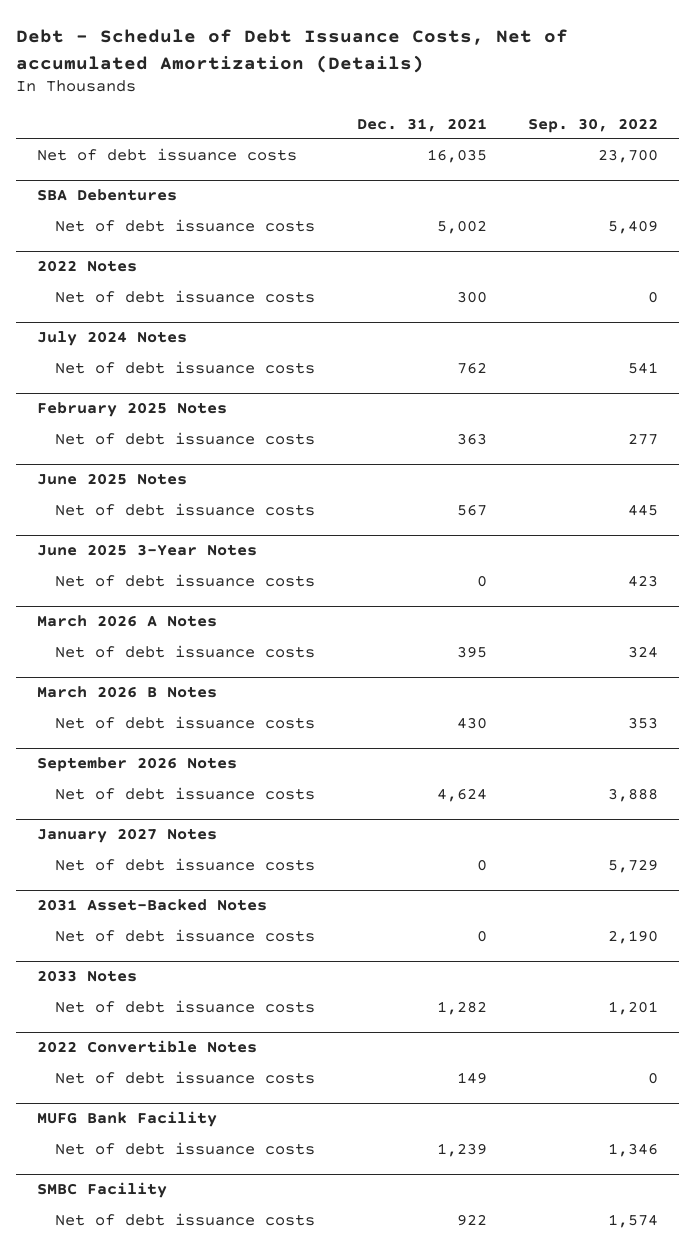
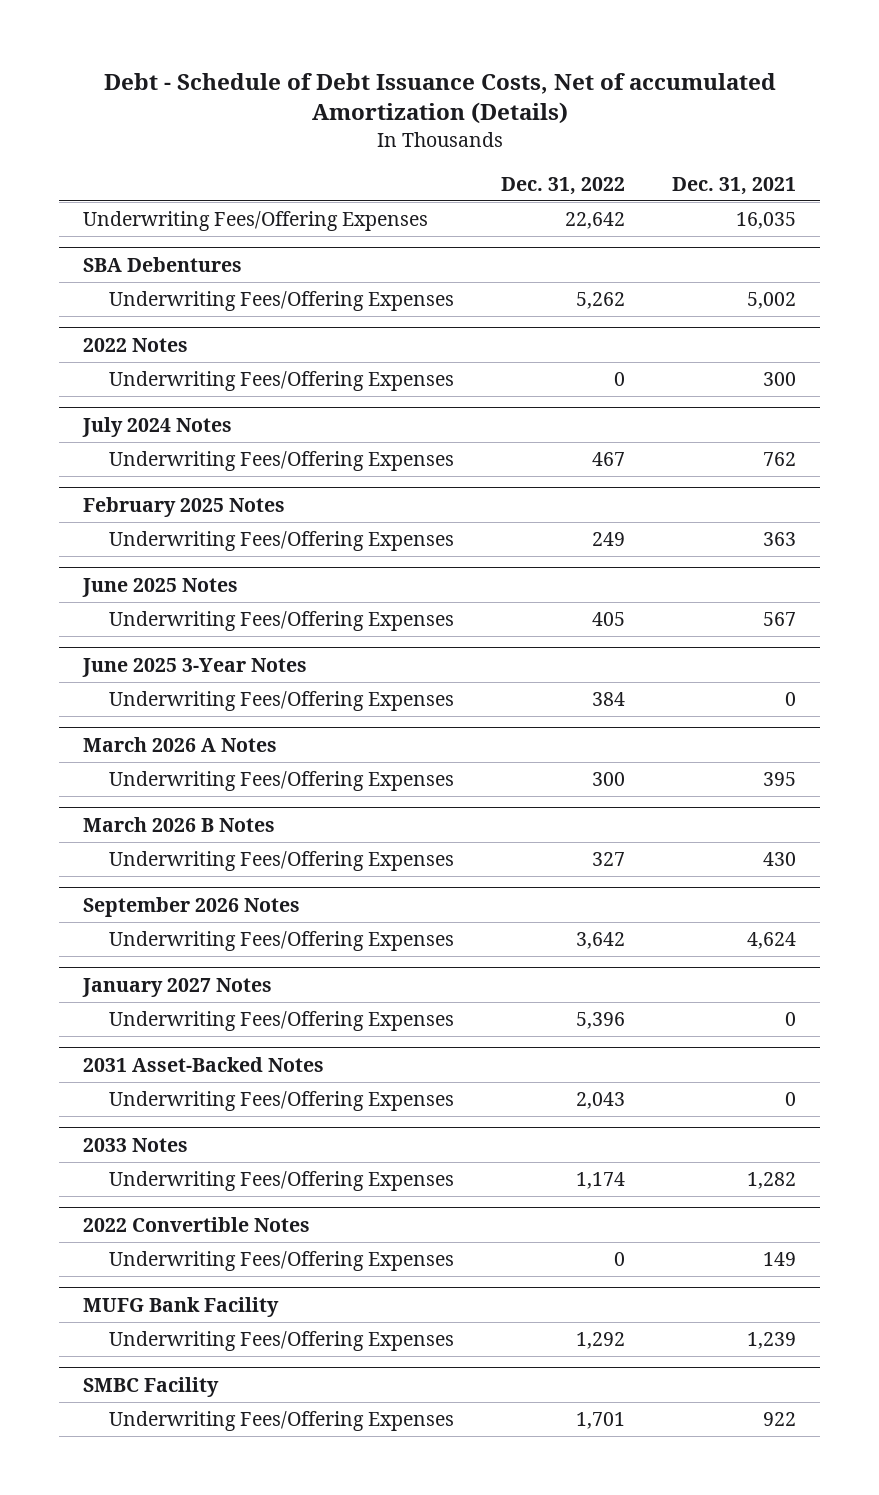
[528,117,659,133] Sep. 30, 2022 -> none
none -> [500,176,625,195] Dec. 31, 2022
[36,148,297,162] Net of debt issuance costs -> [83,211,429,232] Underwriting Fees/Offering Expenses
[55,219,316,233] Net of debt issuance costs -> [108,291,454,312] Underwriting Fees/Offering Expenses
[55,290,316,304] Net of debt issuance costs -> [108,371,454,392] Underwriting Fees/Offering Expenses
[55,361,316,375] Net of debt issuance costs -> [108,451,454,472] Underwriting Fees/Offering Expenses
[55,432,316,446] Net of debt issuance costs -> [108,531,454,552] Underwriting Fees/Offering Expenses
[55,503,316,517] Net of debt issuance costs -> [108,611,454,632] Underwriting Fees/Offering Expenses
[55,574,316,588] Net of debt issuance costs -> [108,691,454,712] Underwriting Fees/Offering Expenses
[55,645,316,659] Net of debt issuance costs -> [108,771,454,792] Underwriting Fees/Offering Expenses
[55,716,316,730] Net of debt issuance costs -> [108,851,454,872] Underwriting Fees/Offering Expenses
[55,787,316,801] Net of debt issuance costs -> [108,931,454,952] Underwriting Fees/Offering Expenses
[55,858,316,872] Net of debt issuance costs -> [108,1011,454,1032] Underwriting Fees/Offering Expenses
[55,929,316,943] Net of debt issuance costs -> [108,1091,454,1112] Underwriting Fees/Offering Expenses
[55,1000,316,1014] Net of debt issuance costs -> [108,1171,454,1192] Underwriting Fees/Offering Expenses
[55,1071,316,1085] Net of debt issuance costs -> [108,1251,454,1272] Underwriting Fees/Offering Expenses
[55,1142,316,1156] Net of debt issuance costs -> [108,1331,454,1352] Underwriting Fees/Offering Expenses
[55,1213,316,1227] Net of debt issuance costs -> [108,1411,454,1432] Underwriting Fees/Offering Expenses

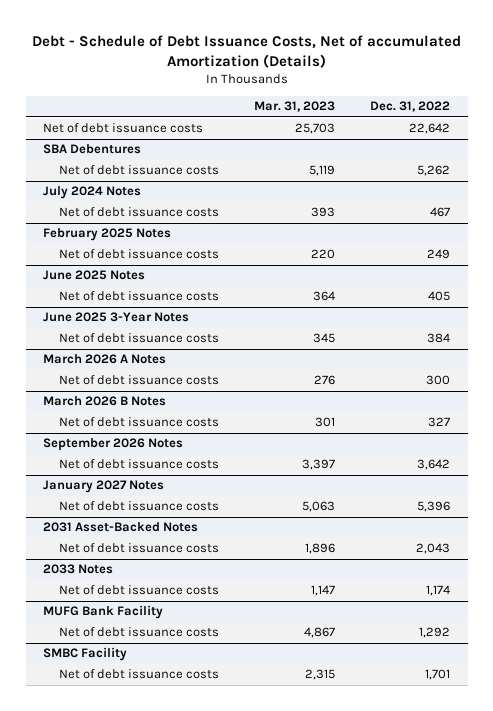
[672,176,797,195] Dec. 31, 2021 -> none
none -> [254,101,336,113] Mar. 31, 2023
[83,211,429,232] Underwriting Fees/Offering Expenses -> [43,123,204,134] Net of debt issuance costs
[83,338,189,353] 2022 Notes -> none
[108,371,454,392] Underwriting Fees/Offering Expenses -> none
[108,291,454,312] Underwriting Fees/Offering Expenses -> [59,165,220,176] Net of debt issuance costs
[108,451,454,472] Underwriting Fees/Offering Expenses -> [59,207,220,218] Net of debt issuance costs
[108,531,454,552] Underwriting Fees/Offering Expenses -> [59,249,220,260] Net of debt issuance costs
[108,611,454,632] Underwriting Fees/Offering Expenses -> [59,291,220,302] Net of debt issuance costs
[108,691,454,712] Underwriting Fees/Offering Expenses -> [59,333,220,344] Net of debt issuance costs
[108,771,454,792] Underwriting Fees/Offering Expenses -> [59,375,220,386] Net of debt issuance costs
[108,851,454,872] Underwriting Fees/Offering Expenses -> [59,417,220,428] Net of debt issuance costs
[108,931,454,952] Underwriting Fees/Offering Expenses -> [59,459,220,470] Net of debt issuance costs
[108,1011,454,1032] Underwriting Fees/Offering Expenses -> [59,501,220,512] Net of debt issuance costs
[108,1091,454,1112] Underwriting Fees/Offering Expenses -> [59,543,220,554] Net of debt issuance costs
[83,1217,311,1233] 2022 Convertible Notes -> none
[108,1251,454,1272] Underwriting Fees/Offering Expenses -> none
[108,1171,454,1192] Underwriting Fees/Offering Expenses -> [59,585,220,596] Net of debt issuance costs
[108,1331,454,1352] Underwriting Fees/Offering Expenses -> [59,627,220,638] Net of debt issuance costs
[108,1411,454,1432] Underwriting Fees/Offering Expenses -> [59,669,220,680] Net of debt issuance costs

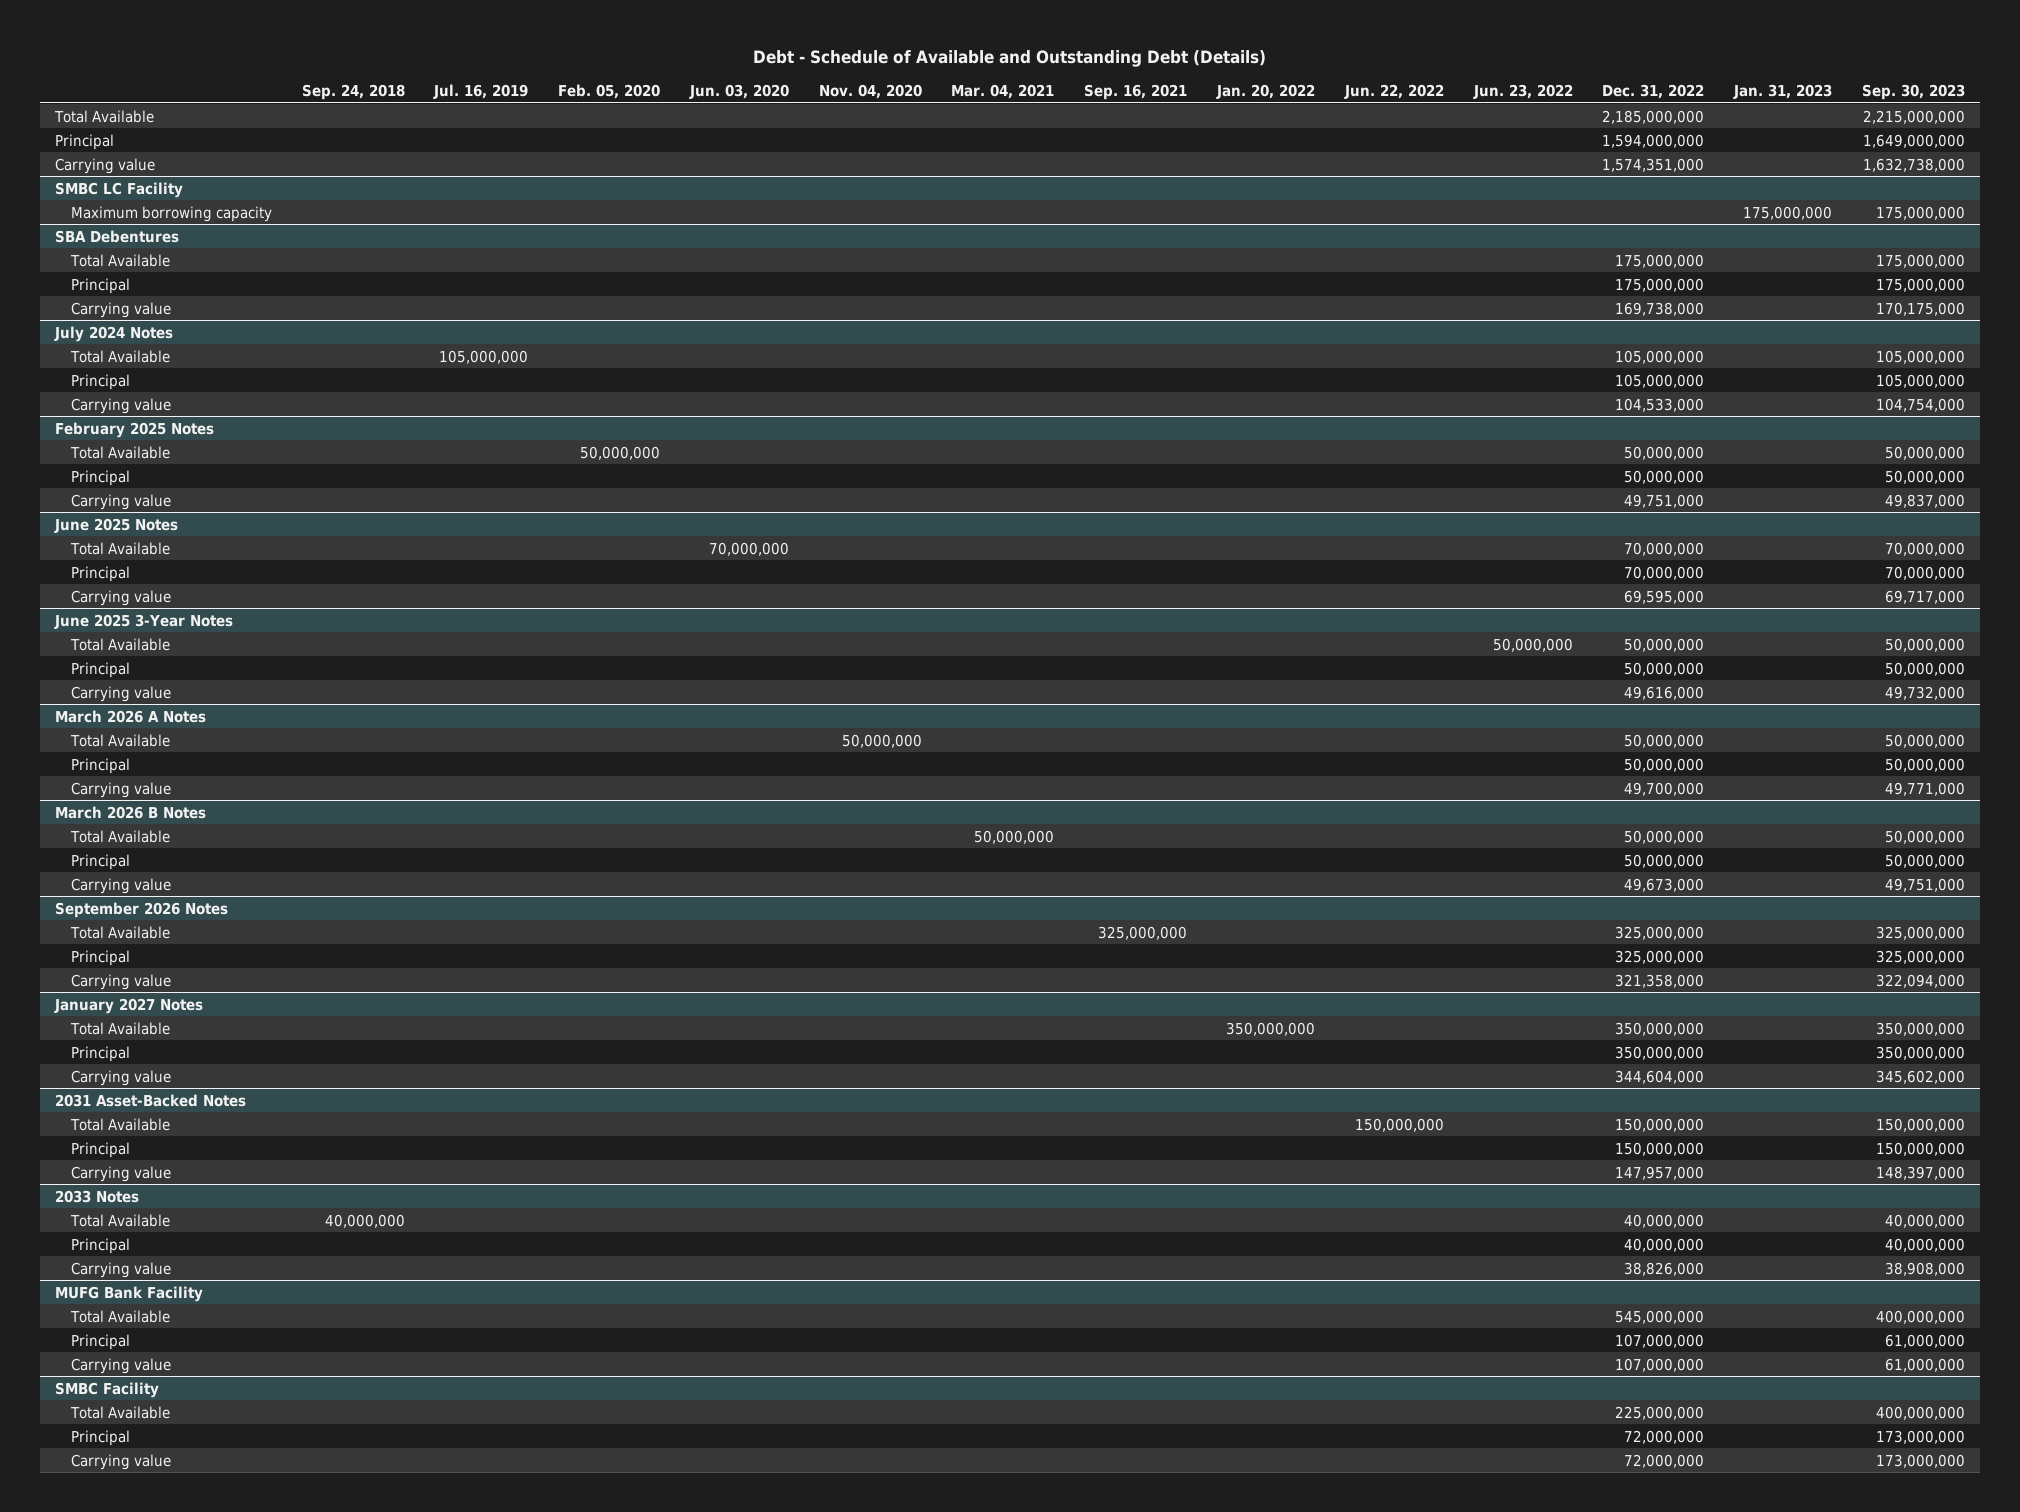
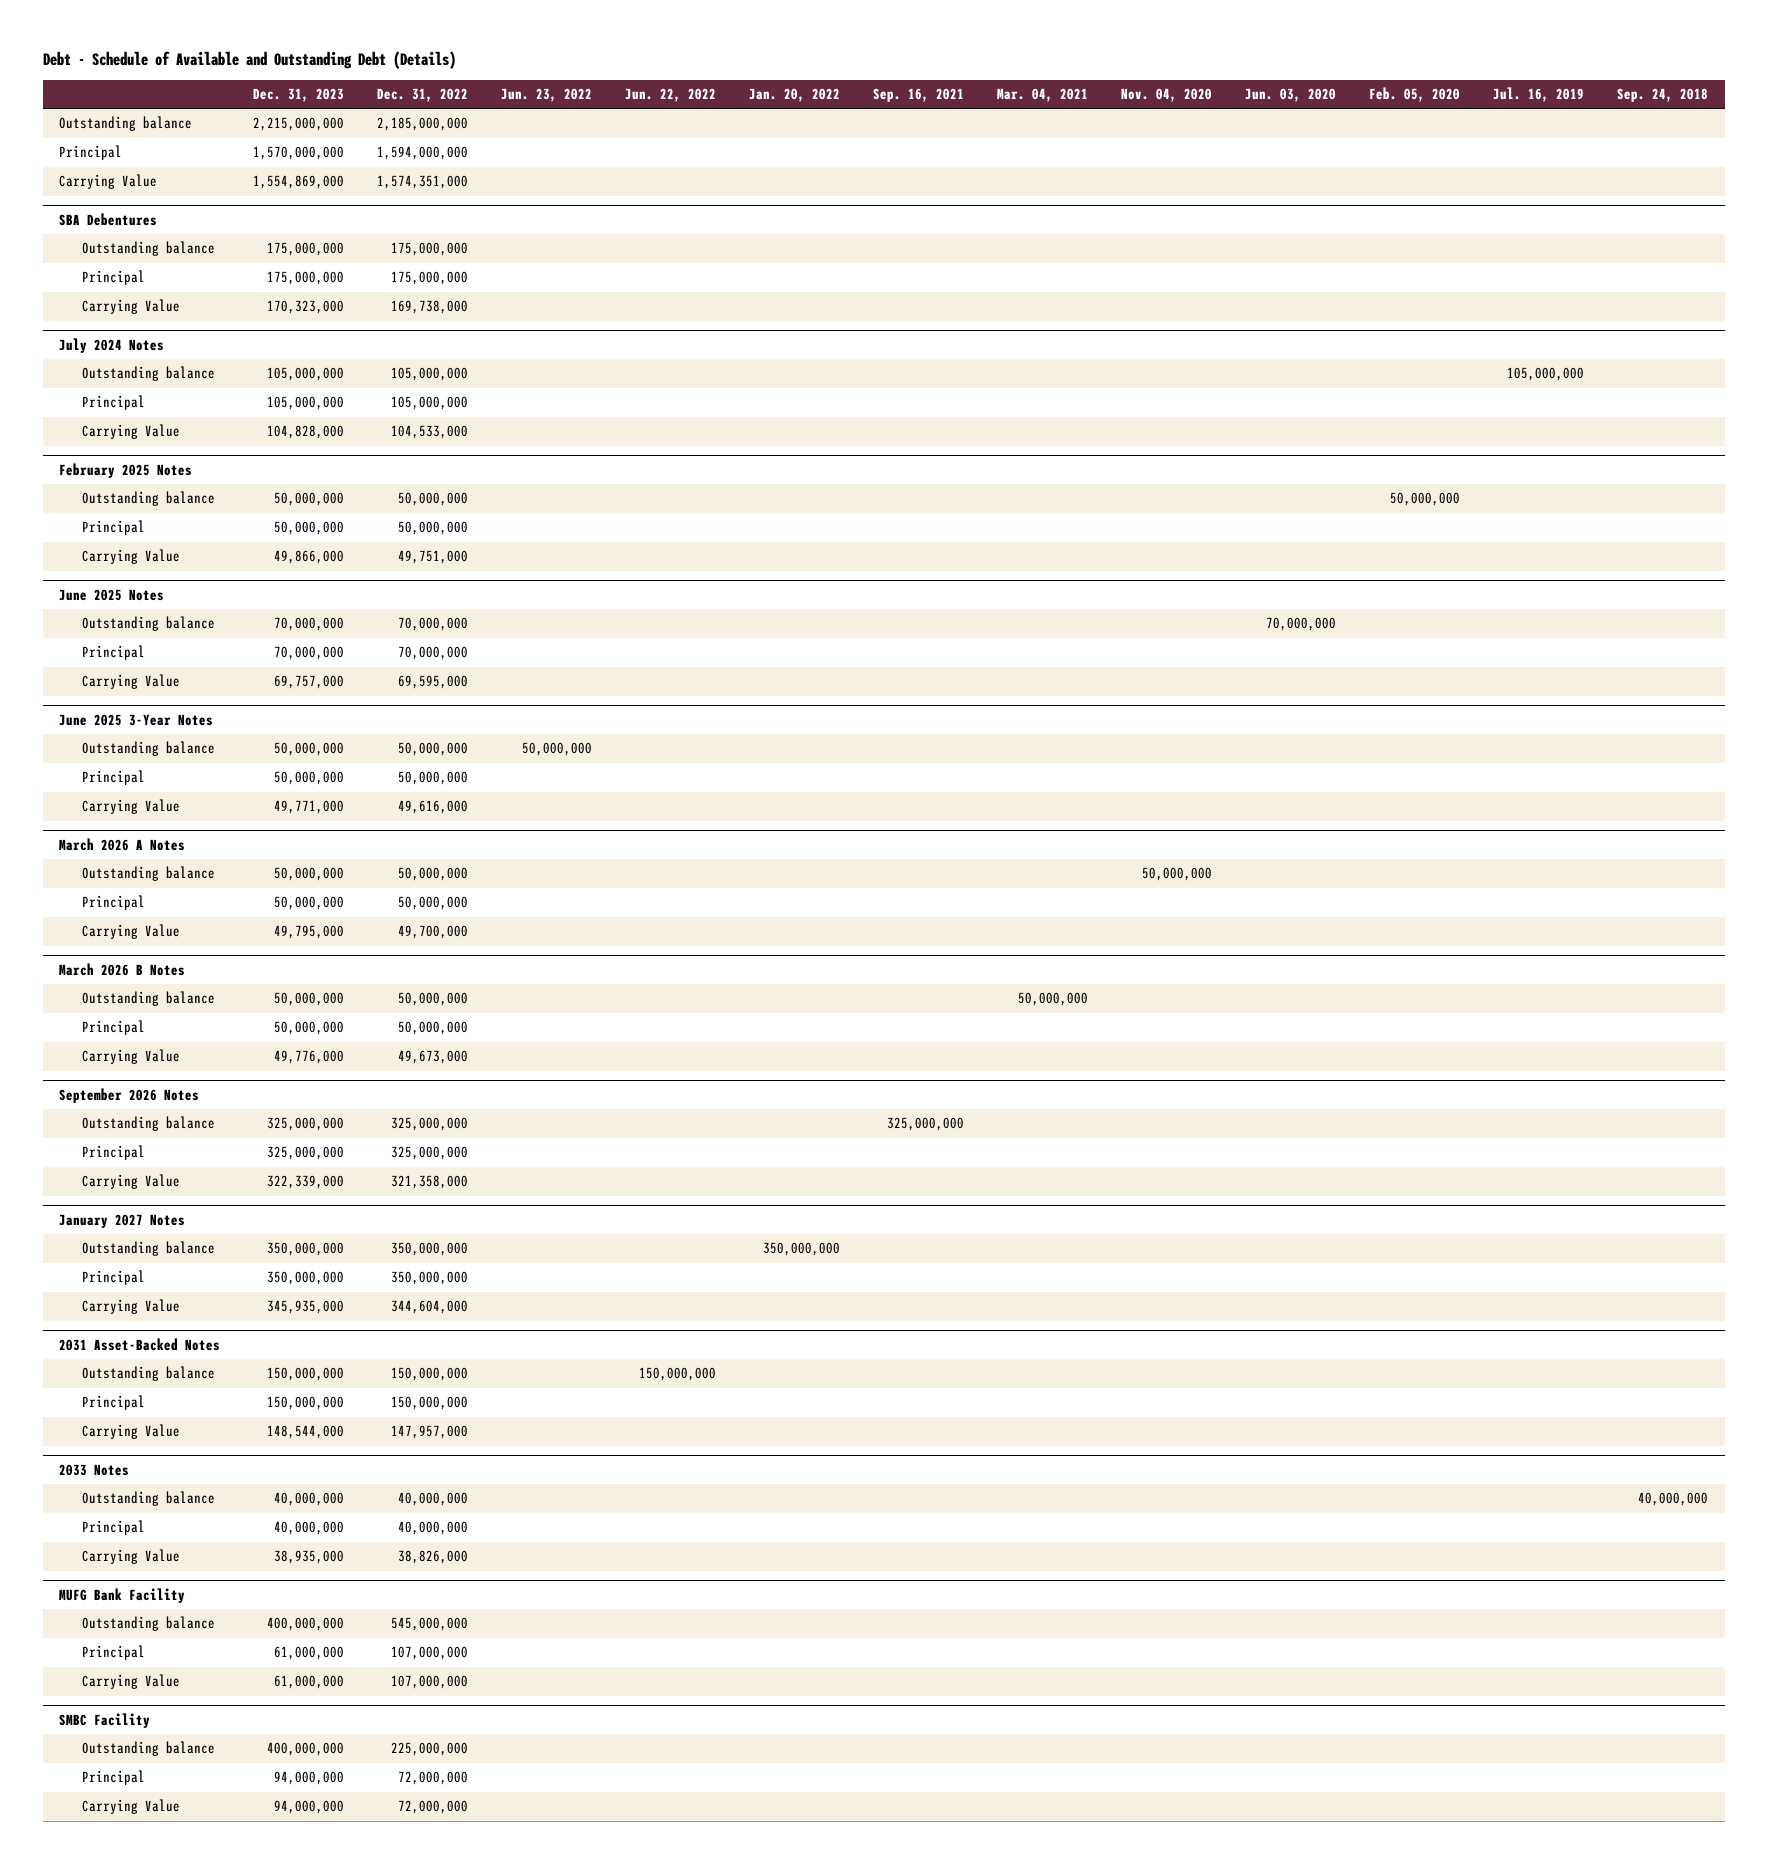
[1733,84,1833,100] Jan. 31, 2023 -> none
[1861,84,1965,101] Sep. 30, 2023 -> none
none -> [253,88,345,103] Dec. 31, 2023
[54,109,155,123] Total Available -> [59,116,193,132] Outstanding balance
[55,181,184,198] SMBC LC Facility -> none
[70,205,272,222] Maximum borrowing capacity -> none
[55,157,156,174] Carrying value -> [59,174,158,190] Carrying Value
[69,253,170,267] Total Available -> [81,241,215,257] Outstanding balance
[70,301,171,318] Carrying value -> [81,299,180,315] Carrying Value
[69,349,170,363] Total Available -> [81,366,215,382] Outstanding balance
[70,397,171,414] Carrying value -> [81,424,180,440] Carrying Value
[69,445,170,459] Total Available -> [81,491,215,507] Outstanding balance
[70,493,171,510] Carrying value -> [81,549,180,565] Carrying Value
[69,541,170,555] Total Available -> [81,616,215,632] Outstanding balance
[70,589,171,606] Carrying value -> [81,674,180,690] Carrying Value
[69,637,170,651] Total Available -> [81,741,215,757] Outstanding balance
[70,685,171,702] Carrying value -> [81,799,180,815] Carrying Value
[69,733,170,747] Total Available -> [81,866,215,882] Outstanding balance
[70,781,171,798] Carrying value -> [81,924,180,940] Carrying Value
[69,829,170,843] Total Available -> [81,991,215,1007] Outstanding balance
[70,877,171,894] Carrying value -> [81,1049,180,1065] Carrying Value
[69,925,170,939] Total Available -> [81,1116,215,1132] Outstanding balance
[70,973,171,990] Carrying value -> [81,1174,180,1190] Carrying Value
[69,1021,170,1035] Total Available -> [81,1241,215,1257] Outstanding balance
[70,1069,171,1086] Carrying value -> [81,1299,180,1315] Carrying Value
[69,1117,170,1131] Total Available -> [81,1366,215,1382] Outstanding balance
[70,1165,171,1182] Carrying value -> [81,1424,180,1440] Carrying Value
[69,1213,170,1227] Total Available -> [81,1491,215,1507] Outstanding balance
[70,1261,171,1278] Carrying value -> [81,1549,180,1565] Carrying Value
[69,1309,170,1323] Total Available -> [81,1616,215,1632] Outstanding balance
[70,1357,171,1374] Carrying value -> [81,1674,180,1690] Carrying Value
[69,1405,170,1419] Total Available -> [81,1741,215,1757] Outstanding balance
[70,1453,171,1470] Carrying value -> [81,1799,180,1815] Carrying Value

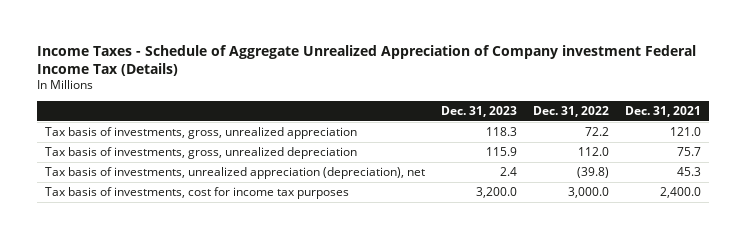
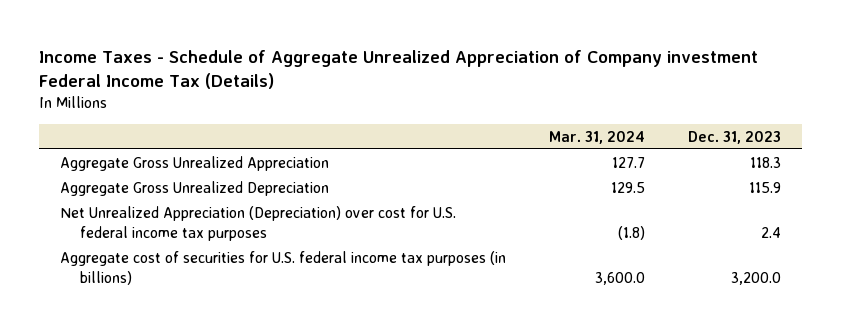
[532,106,609,118] Dec. 31, 2022 -> none
[624,106,701,118] Dec. 31, 2021 -> none
none -> [548,130,645,144] Mar. 31, 2024
[45,126,358,139] Tax basis of investments, gross, unrealized appreciation -> [59,155,329,171] Aggregate Gross Unrealized Appreciation
[45,146,358,159] Tax basis of investments, gross, unrealized depreciation -> [59,180,329,196] Aggregate Gross Unrealized Depreciation
[45,166,426,179] Tax basis of investments, unrealized appreciation (depreciation), net -> [59,205,456,241] Net Unrealized Appreciation (Depreciation) over cost for U.S. federal income tax purposes
[45,186,350,199] Tax basis of investments, cost for income tax purposes -> [59,250,506,285] Aggregate cost of securities for U.S. federal income tax purposes (in billions)

